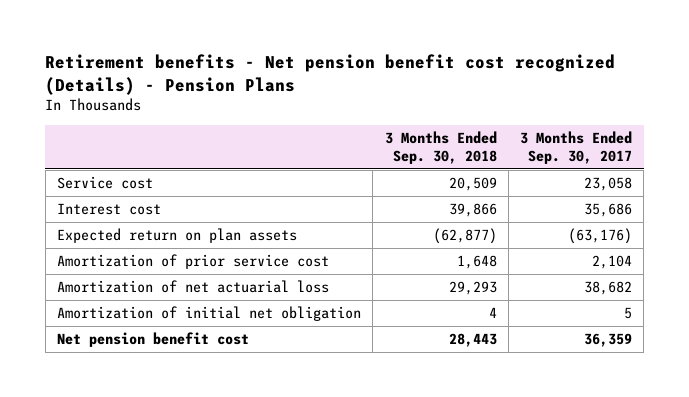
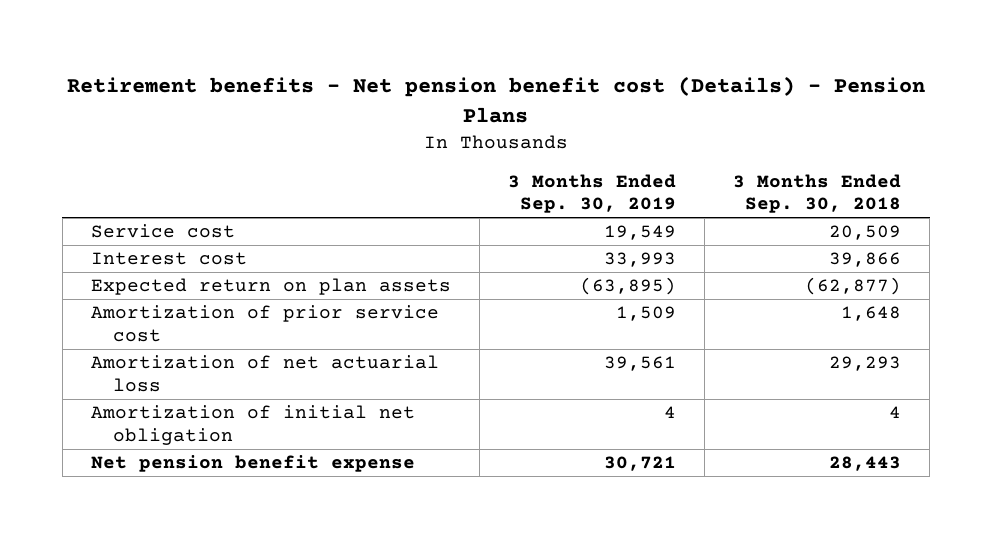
[45,54,616,95] Retirement benefits - Net pension benefit cost recognized (Details) - Pension Plans -> [66,76,925,124] Retirement benefits - Net pension benefit cost (Details) - Pension Plans
[520,130,633,165] 3 Months Ended Sep. 30, 2017 -> none
none -> [507,173,676,214] 3 Months Ended Sep. 30, 2019
[57,331,250,347] Net pension benefit cost -> [90,455,415,473] Net pension benefit expense

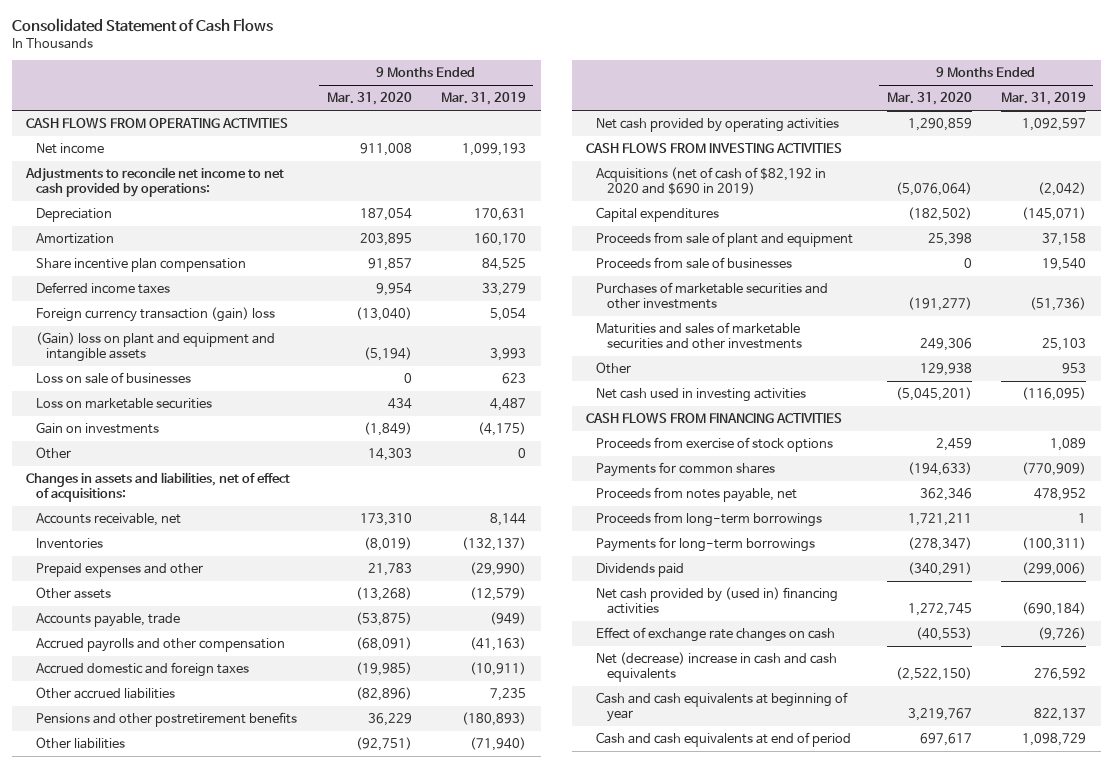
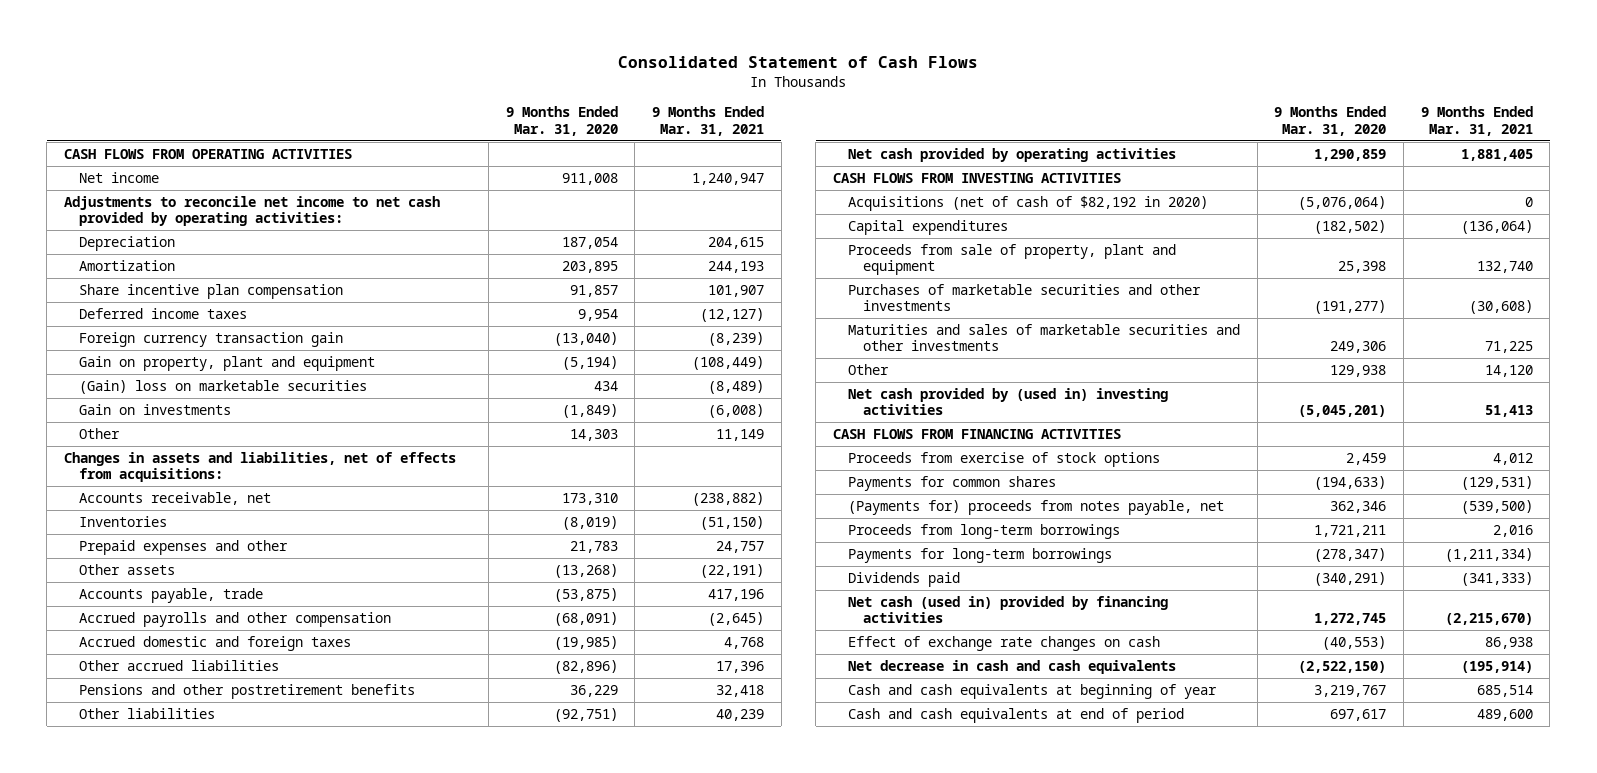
[440,92,526,106] Mar. 31, 2019 -> none
none -> [652,106,765,136] 9 Months Ended Mar. 31, 2021
[25,166,285,198] Adjustments to reconcile net income to net cash provided by operations: -> [64,195,441,227] Adjustments to reconcile net income to net cash provided by operating activities:
[36,371,192,384] Loss on sale of businesses -> none
[36,306,276,322] Foreign currency transaction (gain) loss -> [79,331,344,347] Foreign currency transaction gain
[36,331,276,363] (Gain) loss on plant and equipment and intangible assets -> [79,355,376,371] Gain on property, plant and equipment
[36,397,213,409] Loss on marketable securities -> [79,379,368,394] (Gain) loss on marketable securities
[26,471,291,503] Changes in assets and liabilities, net of effect of acquisitions: -> [64,451,457,483] Changes in assets and liabilities, net of effects from acquisitions:
[596,166,827,196] Acquisitions (net of cash of $82,192 in 2020 and $690 in 2019) -> [848,195,1209,211] Acquisitions (net of cash of $82,192 in 2020)
[596,256,793,269] Proceeds from sale of businesses -> none
[596,231,854,247] Proceeds from sale of plant and equipment -> [848,243,1177,276] Proceeds from sale of property, plant and equipment
[596,387,807,402] Net cash used in investing activities -> [848,387,1169,416] Net cash provided by (used in) investing activities
[596,486,798,502] Proceeds from notes payable, net -> [848,499,1225,515] (Payments for) proceeds from notes payable, net
[596,586,839,615] Net cash provided by (used in) financing activities -> [848,595,1169,624] Net cash (used in) provided by financing activities
[596,651,838,683] Net (decrease) increase in cash and cash equivalents -> [848,659,1177,674] Net decrease in cash and cash equivalents

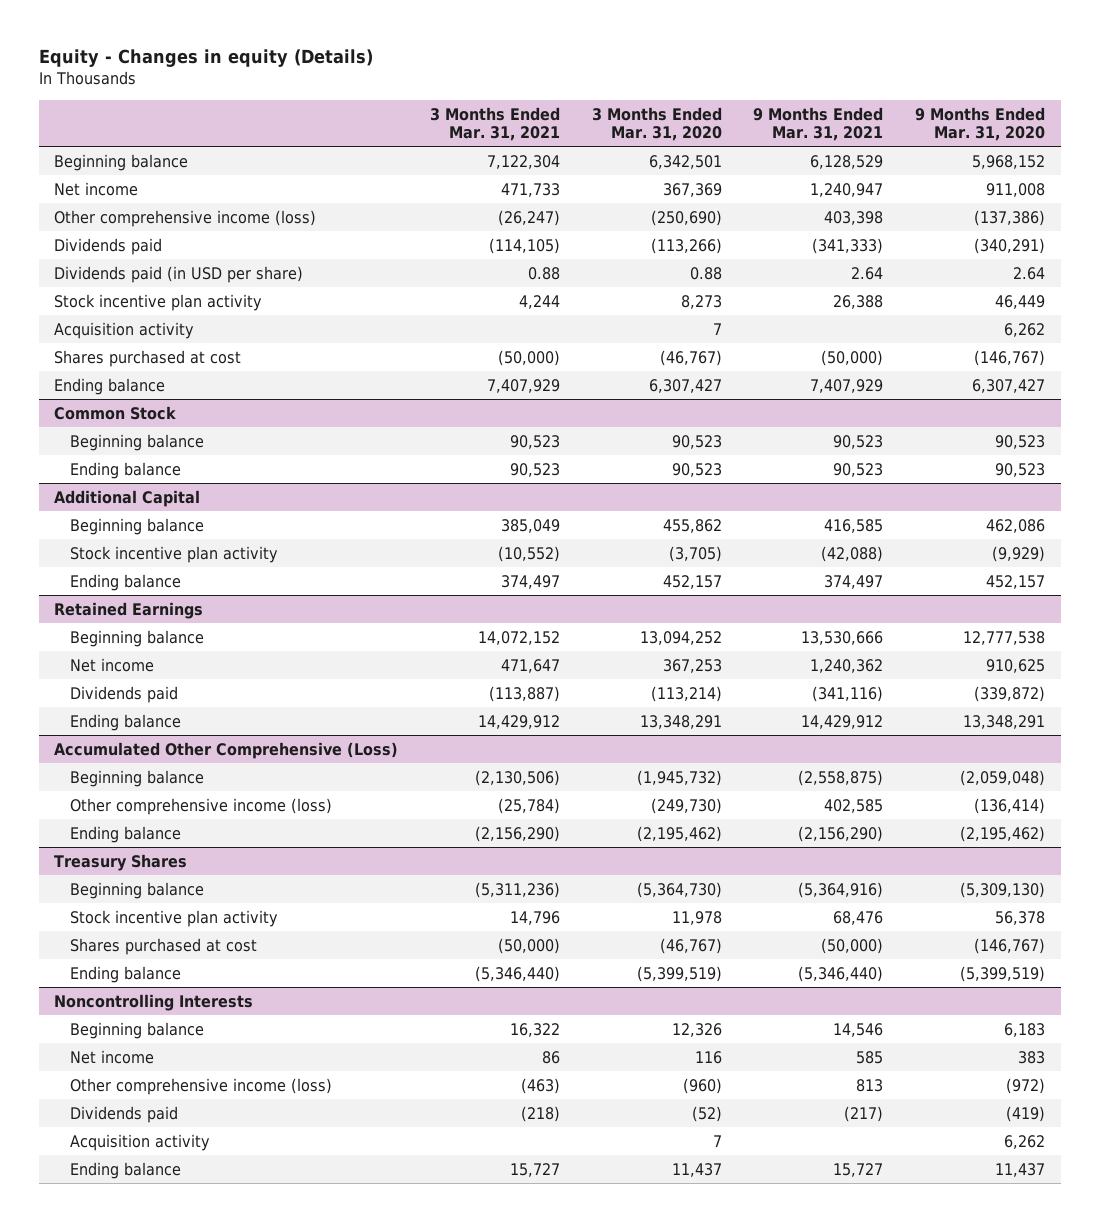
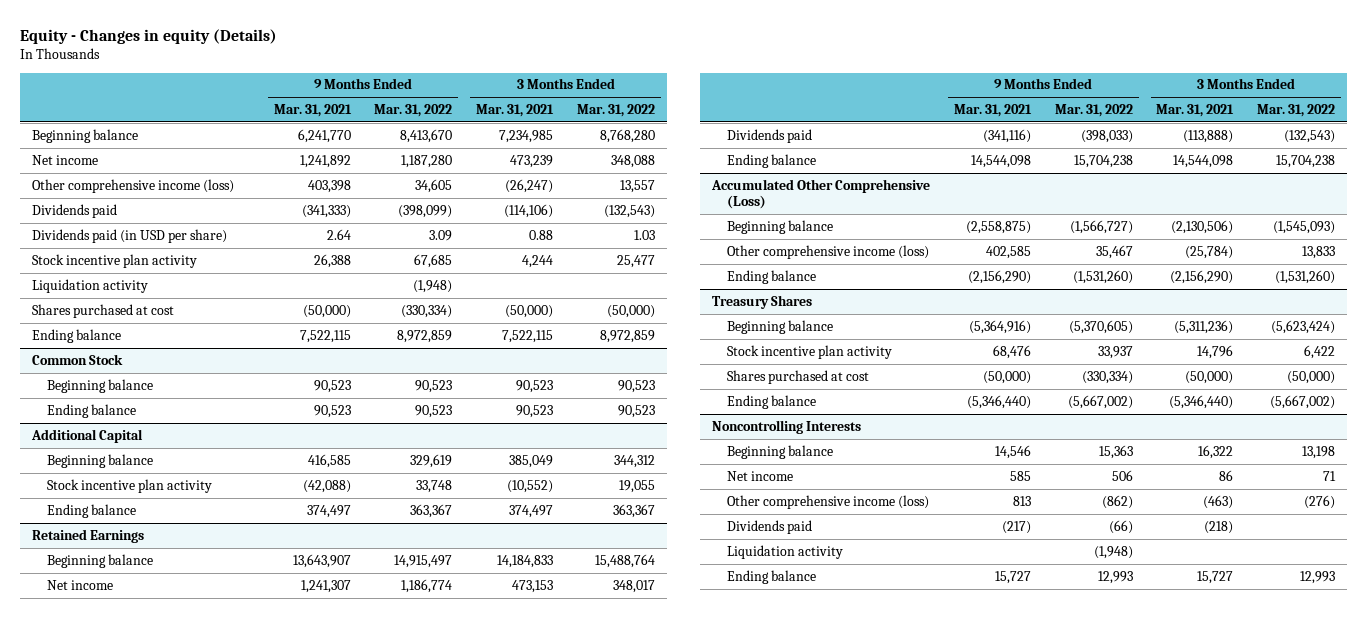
[591,106,722,141] 3 Months Ended Mar. 31, 2020 -> none
[914,106,1045,141] 9 Months Ended Mar. 31, 2020 -> none
none -> [374,104,453,118] Mar. 31, 2022
none -> [576,104,655,118] Mar. 31, 2022
[486,154,560,169] 7,122,304 -> [499,129,554,143] 7,234,985
[810,154,884,169] 6,128,529 -> [297,128,351,143] 6,241,770
[500,182,560,197] 471,733 -> [510,154,554,168] 473,239
[810,182,884,197] 1,240,947 -> [299,154,351,168] 1,241,892
[488,237,560,254] (114,105) -> [504,203,554,218] (114,106)
[54,321,195,339] Acquisition activity -> none
none -> [31,278,148,293] Liquidation activity
[486,378,560,393] 7,407,929 -> [502,329,554,343] 7,522,115
[810,378,884,393] 7,407,929 -> [299,329,351,343] 7,522,115
[477,630,560,645] 14,072,152 -> [497,554,554,568] 14,184,833
[801,630,884,645] 13,530,666 -> [292,553,351,568] 13,643,907
[500,658,560,673] 471,647 -> [512,579,554,593] 473,153
[810,658,884,673] 1,240,362 -> [300,579,351,593] 1,241,307
[488,685,560,702] (113,887) -> [1183,129,1234,143] (113,888)
[477,714,560,729] 14,429,912 -> [1173,154,1234,168] 14,544,098
[801,714,884,729] 14,429,912 -> [970,154,1031,168] 14,544,098
[70,1133,211,1151] Acquisition activity -> none
none -> [726,544,843,559] Liquidation activity

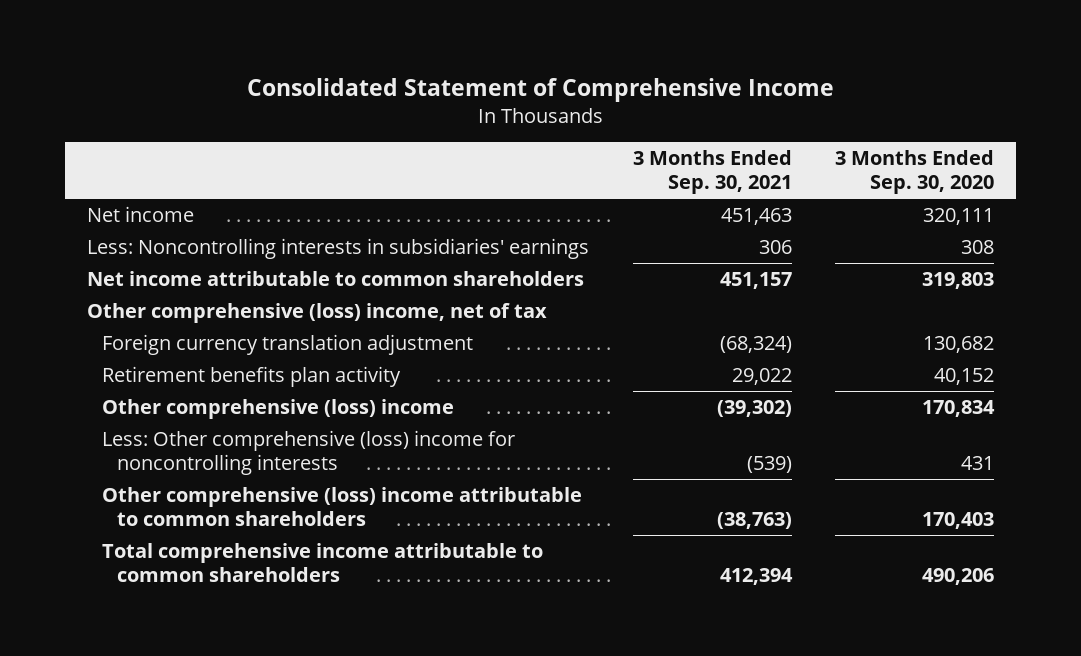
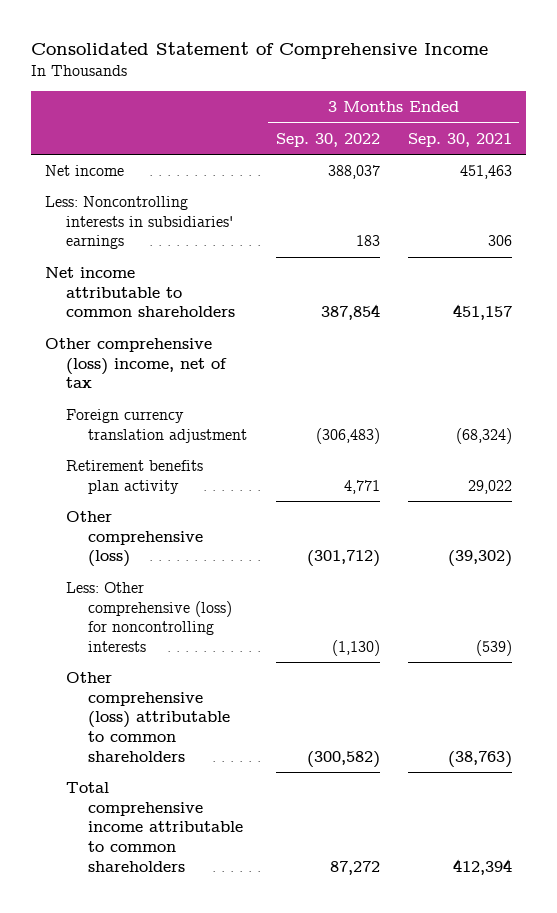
[835,150,995,195] 3 Months Ended Sep. 30, 2020 -> none
none -> [275,132,380,147] Sep. 30, 2022
[101,399,454,420] Other comprehensive (loss) income -> [66,511,204,568] Other comprehensive (loss)
[101,430,515,475] Less: Other comprehensive (loss) income for noncontrolling interests -> [66,582,233,653] Less: Other comprehensive (loss) for noncontrolling interests
[101,487,582,526] Other comprehensive (loss) income attributable to common shareholders -> [66,672,231,762] Other comprehensive (loss) attributable to common shareholders

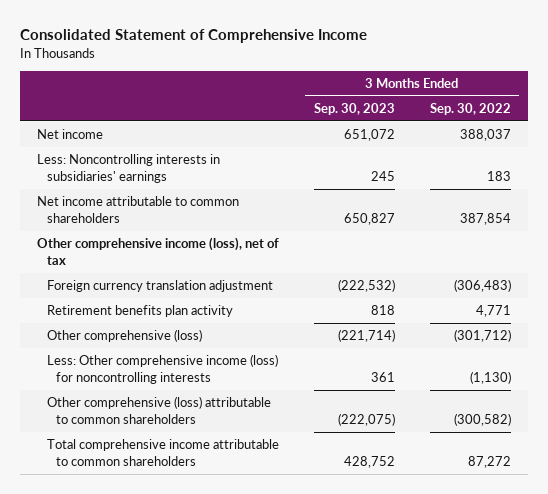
[408,132,513,147] Sep. 30, 2021 -> none
none -> [313,103,395,116] Sep. 30, 2023
[44,338,228,389] Other comprehensive (loss) income, net of tax -> [37,237,280,265] Other comprehensive income (loss), net of tax
[66,582,233,653] Less: Other comprehensive (loss) for noncontrolling interests -> [46,354,278,384] Less: Other comprehensive income (loss) for noncontrolling interests

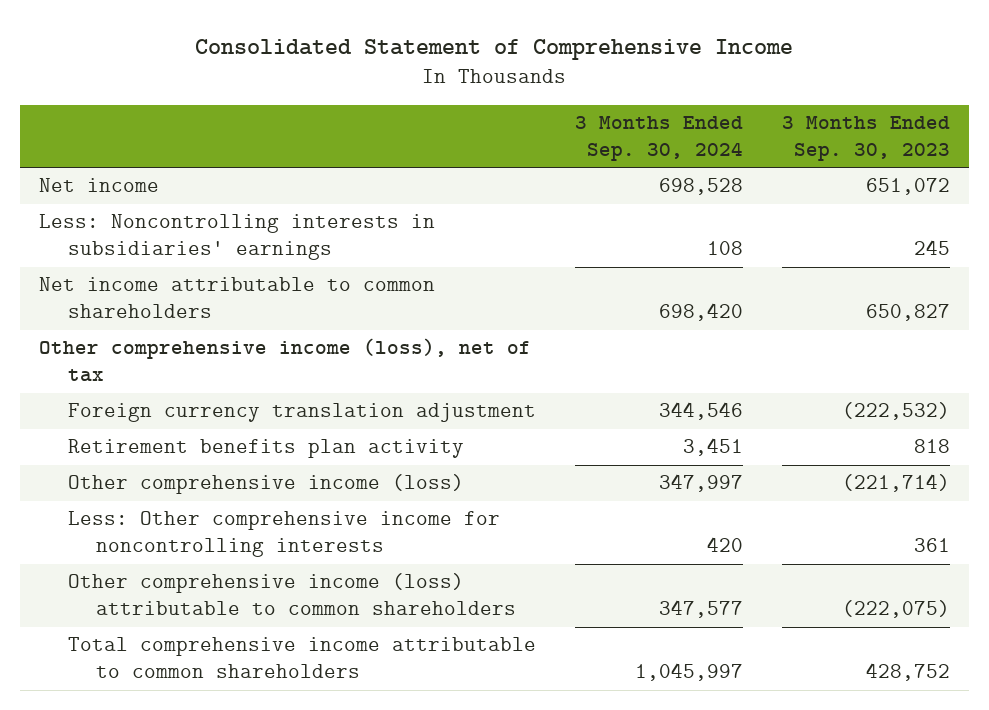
[429,103,511,116] Sep. 30, 2022 -> none
none -> [574,116,743,162] 3 Months Ended Sep. 30, 2024
[46,329,202,343] Other comprehensive (loss) -> [67,474,464,495] Other comprehensive income (loss)
[46,354,278,384] Less: Other comprehensive income (loss) for noncontrolling interests -> [67,511,500,558] Less: Other comprehensive income for noncontrolling interests
[46,396,271,424] Other comprehensive (loss) attributable to common shareholders -> [67,573,516,616] Other comprehensive income (loss) attributable to common shareholders

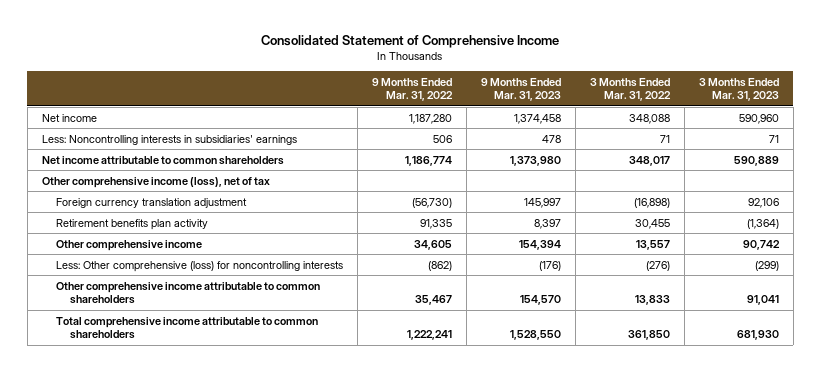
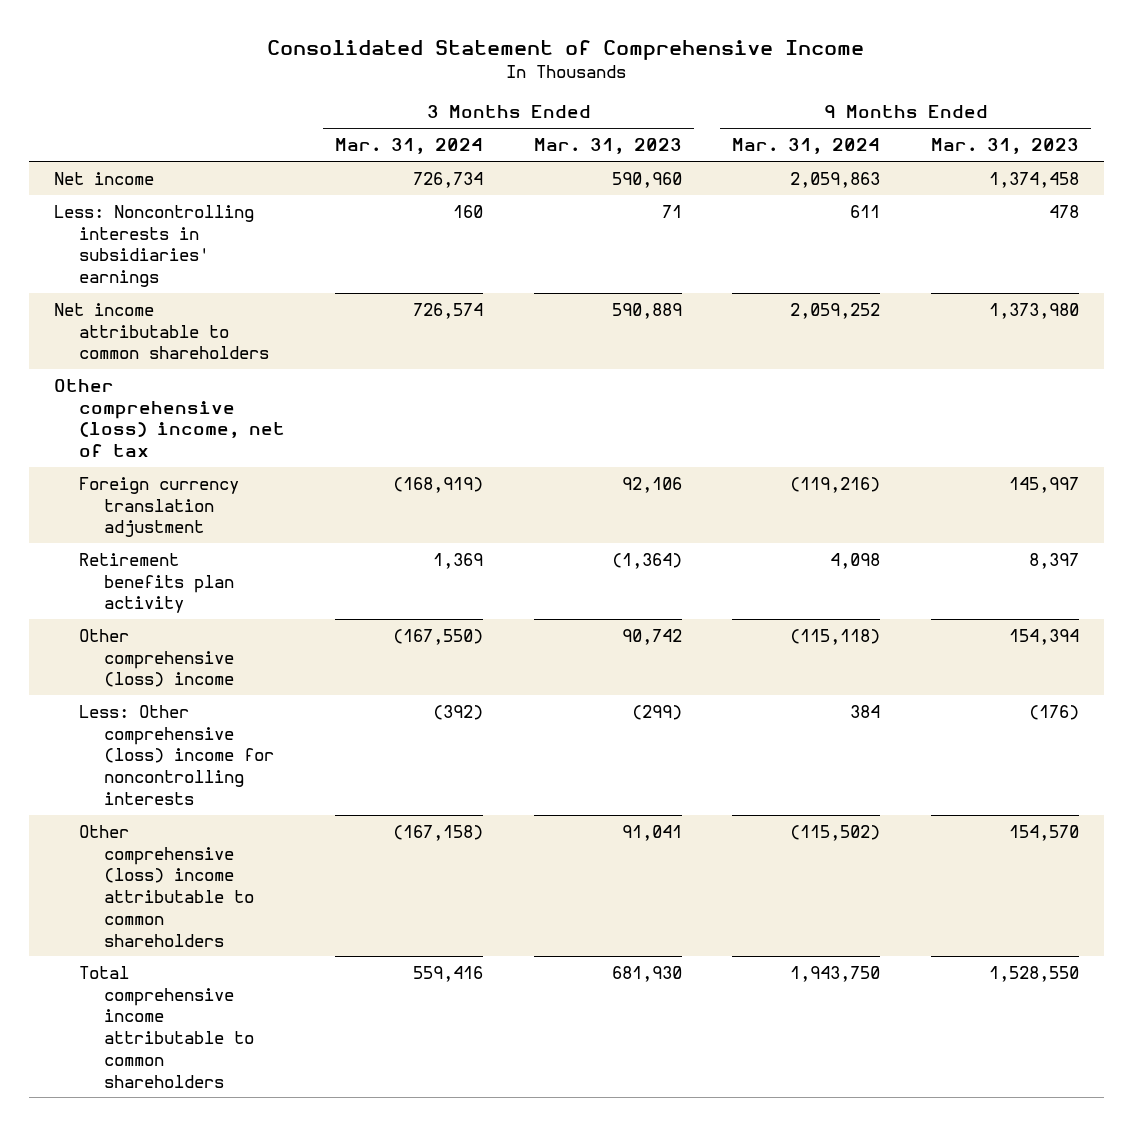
[371,77,453,102] 9 Months Ended Mar. 31, 2022 -> none
[589,77,671,102] 3 Months Ended Mar. 31, 2022 -> none
none -> [335,138,484,155] Mar. 31, 2024
none -> [732,138,881,155] Mar. 31, 2024
[41,176,270,188] Other comprehensive income (loss), net of tax -> [54,378,285,458] Other comprehensive (loss) income, net of tax
[56,239,203,251] Other comprehensive income -> [78,628,234,688] Other comprehensive (loss) income
[56,260,344,272] Less: Other comprehensive (loss) for noncontrolling interests -> [78,704,274,805] Less: Other comprehensive (loss) income for noncontrolling interests
[56,281,321,305] Other comprehensive income attributable to common shareholders -> [78,824,254,947] Other comprehensive (loss) income attributable to common shareholders

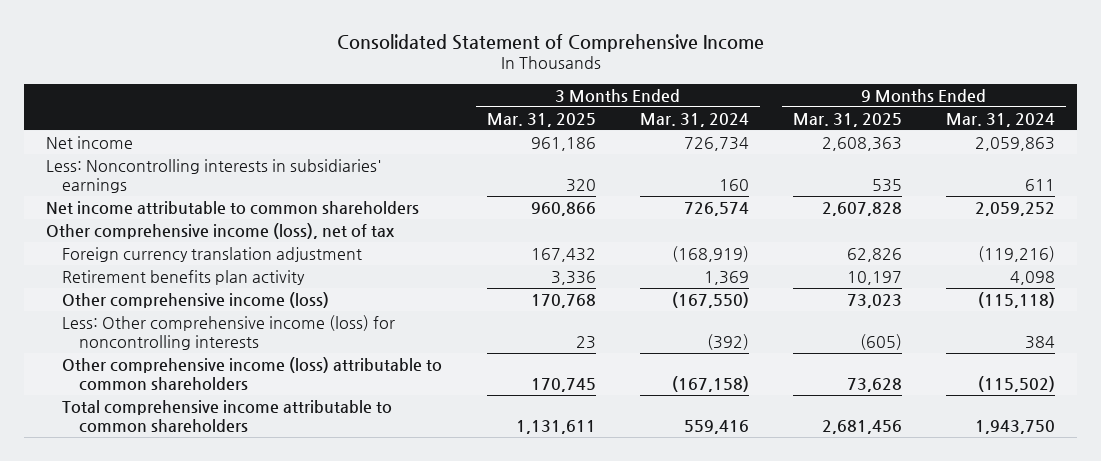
[533,138,682,155] Mar. 31, 2023 -> none
[930,138,1079,155] Mar. 31, 2023 -> none
none -> [486,112,596,127] Mar. 31, 2025
none -> [793,112,903,127] Mar. 31, 2025
[54,378,285,458] Other comprehensive (loss) income, net of tax -> [46,222,396,239] Other comprehensive income (loss), net of tax
[78,628,234,688] Other comprehensive (loss) income -> [62,291,330,308] Other comprehensive income (loss)
[78,704,274,805] Less: Other comprehensive (loss) income for noncontrolling interests -> [62,314,396,350] Less: Other comprehensive income (loss) for noncontrolling interests
[78,824,254,947] Other comprehensive (loss) income attributable to common shareholders -> [62,356,443,391] Other comprehensive income (loss) attributable to common shareholders

